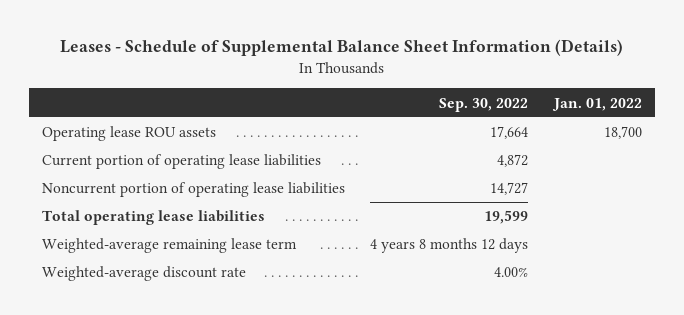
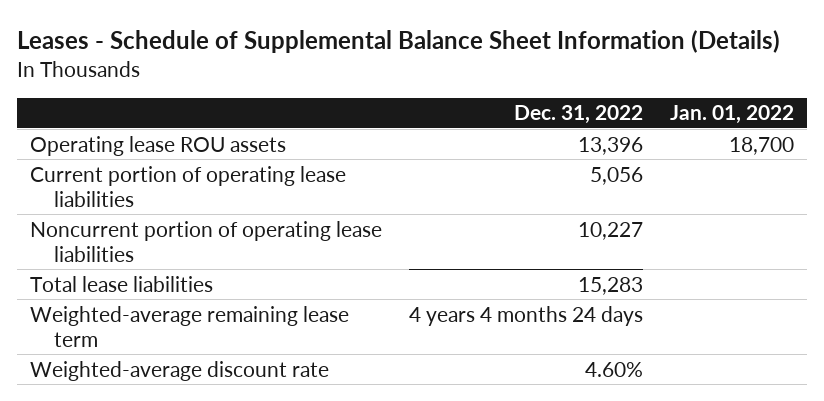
[439,97,529,112] Sep. 30, 2022 -> none
none -> [514,105,644,125] Dec. 31, 2022
[41,210,265,226] Total operating lease liabilities -> [30,275,214,292] Total lease liabilities

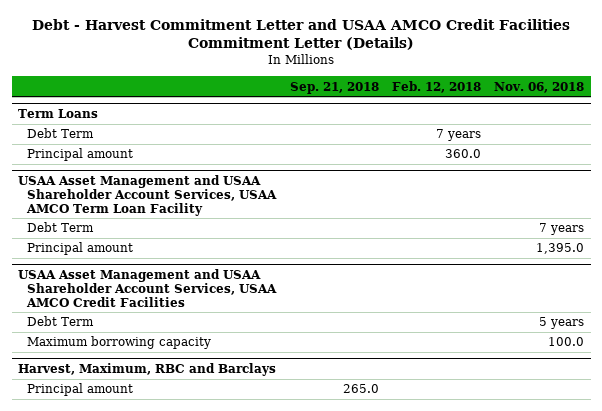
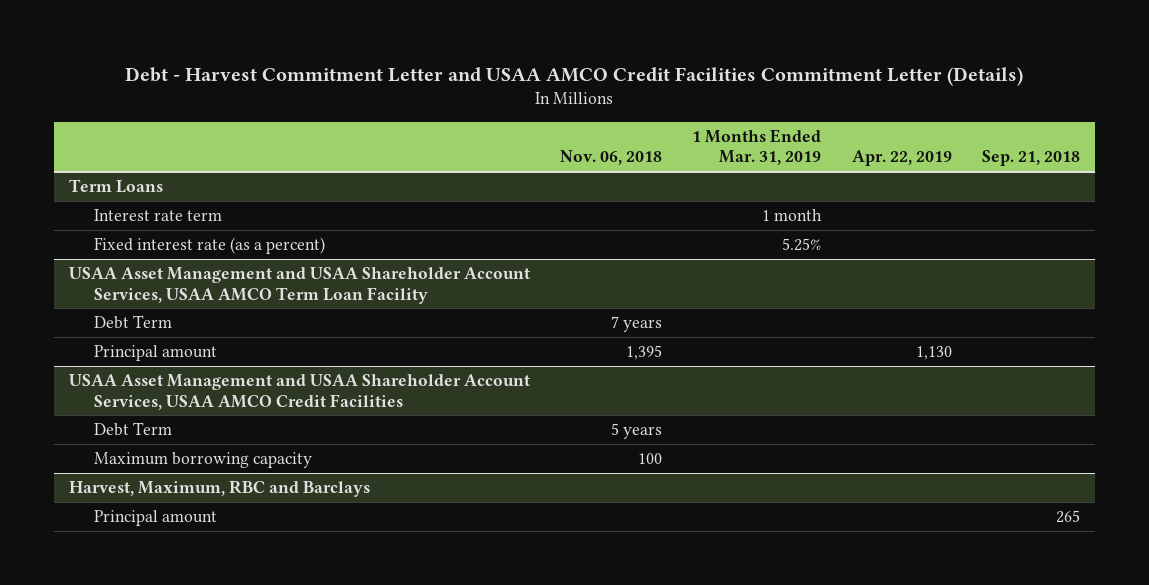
[391,80,481,93] Feb. 12, 2018 -> none
none -> [692,128,822,166] 1 Months Ended Mar. 31, 2019
none -> [851,150,952,167] Apr. 22, 2019
[26,128,94,139] Debt Term -> none
[26,148,133,162] Principal amount -> none
none -> [94,209,223,222] Interest rate term
none -> [94,237,326,255] Fixed interest rate (as a percent)
[535,243,584,255] 1,395.0 -> [626,345,663,361] 1,395
[547,337,584,347] 100.0 -> [638,453,663,465] 100
[342,384,379,394] 265.0 -> [1055,510,1080,524] 265

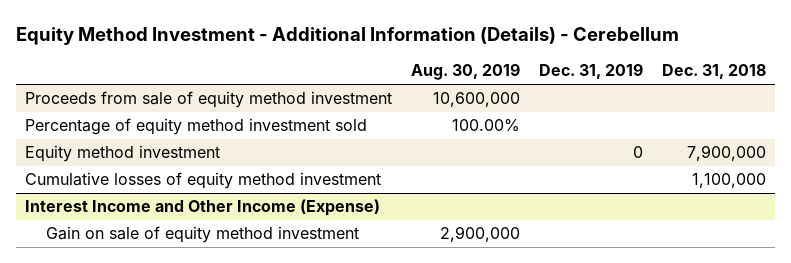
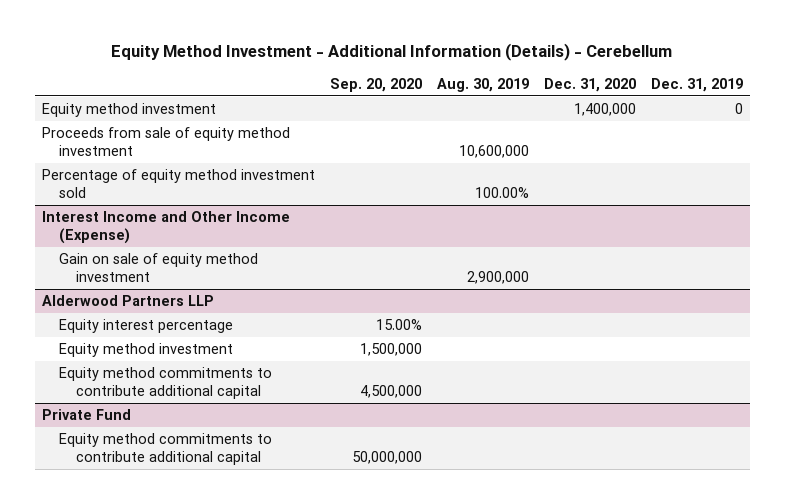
[662,64,767,80] Dec. 31, 2018 -> none
none -> [330,77,423,92] Sep. 20, 2020
none -> [543,77,636,92] Dec. 31, 2020
[25,145,221,163] Equity method investment -> [42,103,217,118] Equity method investment
[25,172,382,190] Cumulative losses of equity method investment -> none
none -> [42,295,215,307] Alderwood Partners LLP
none -> [59,319,234,334] Equity interest percentage
none -> [59,343,234,358] Equity method investment
none -> [59,367,273,400] Equity method commitments to contribute additional capital
none -> [42,409,132,421] Private Fund
none -> [59,433,273,466] Equity method commitments to contribute additional capital

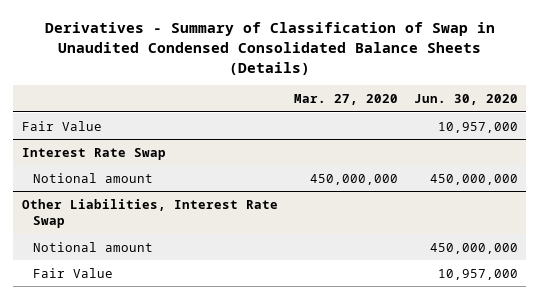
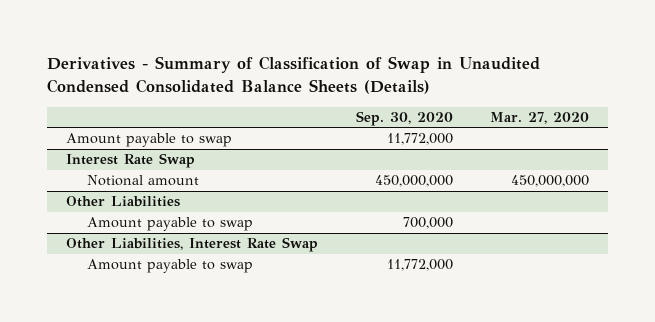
[414,94,519,106] Jun. 30, 2020 -> none
none -> [355,110,453,126] Sep. 30, 2020
[21,120,102,131] Fair Value -> [65,133,232,148] Amount payable to swap
none -> [65,196,180,208] Other Liabilities
none -> [86,217,253,232] Amount payable to swap
[33,241,154,252] Notional amount -> none
[33,267,114,278] Fair Value -> [86,259,253,274] Amount payable to swap

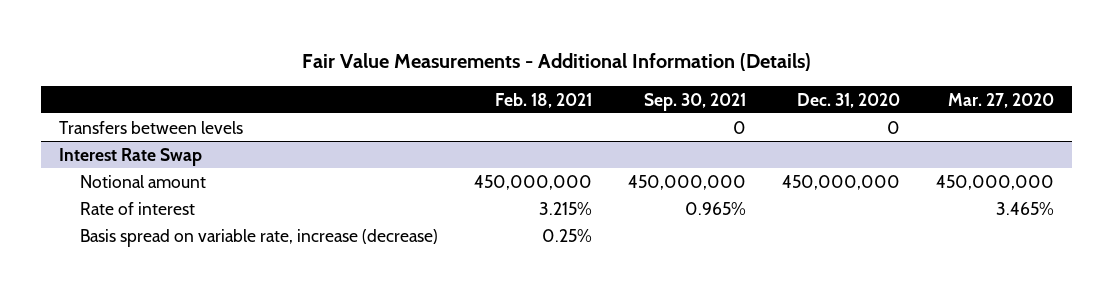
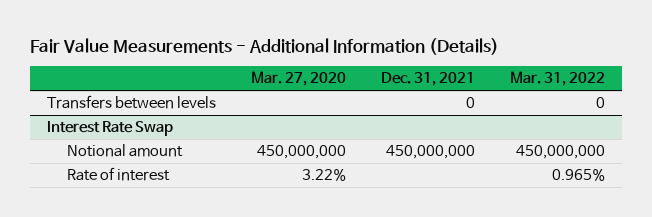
[494,92,592,108] Feb. 18, 2021 -> none
[643,92,746,111] Sep. 30, 2021 -> none
[796,92,900,108] Dec. 31, 2020 -> none
none -> [380,72,475,87] Dec. 31, 2021
none -> [509,71,605,87] Mar. 31, 2022
[79,228,438,247] Basis spread on variable rate, increase (decrease) -> none
[995,201,1054,215] 3.465% -> [301,168,346,182] 3.22%

